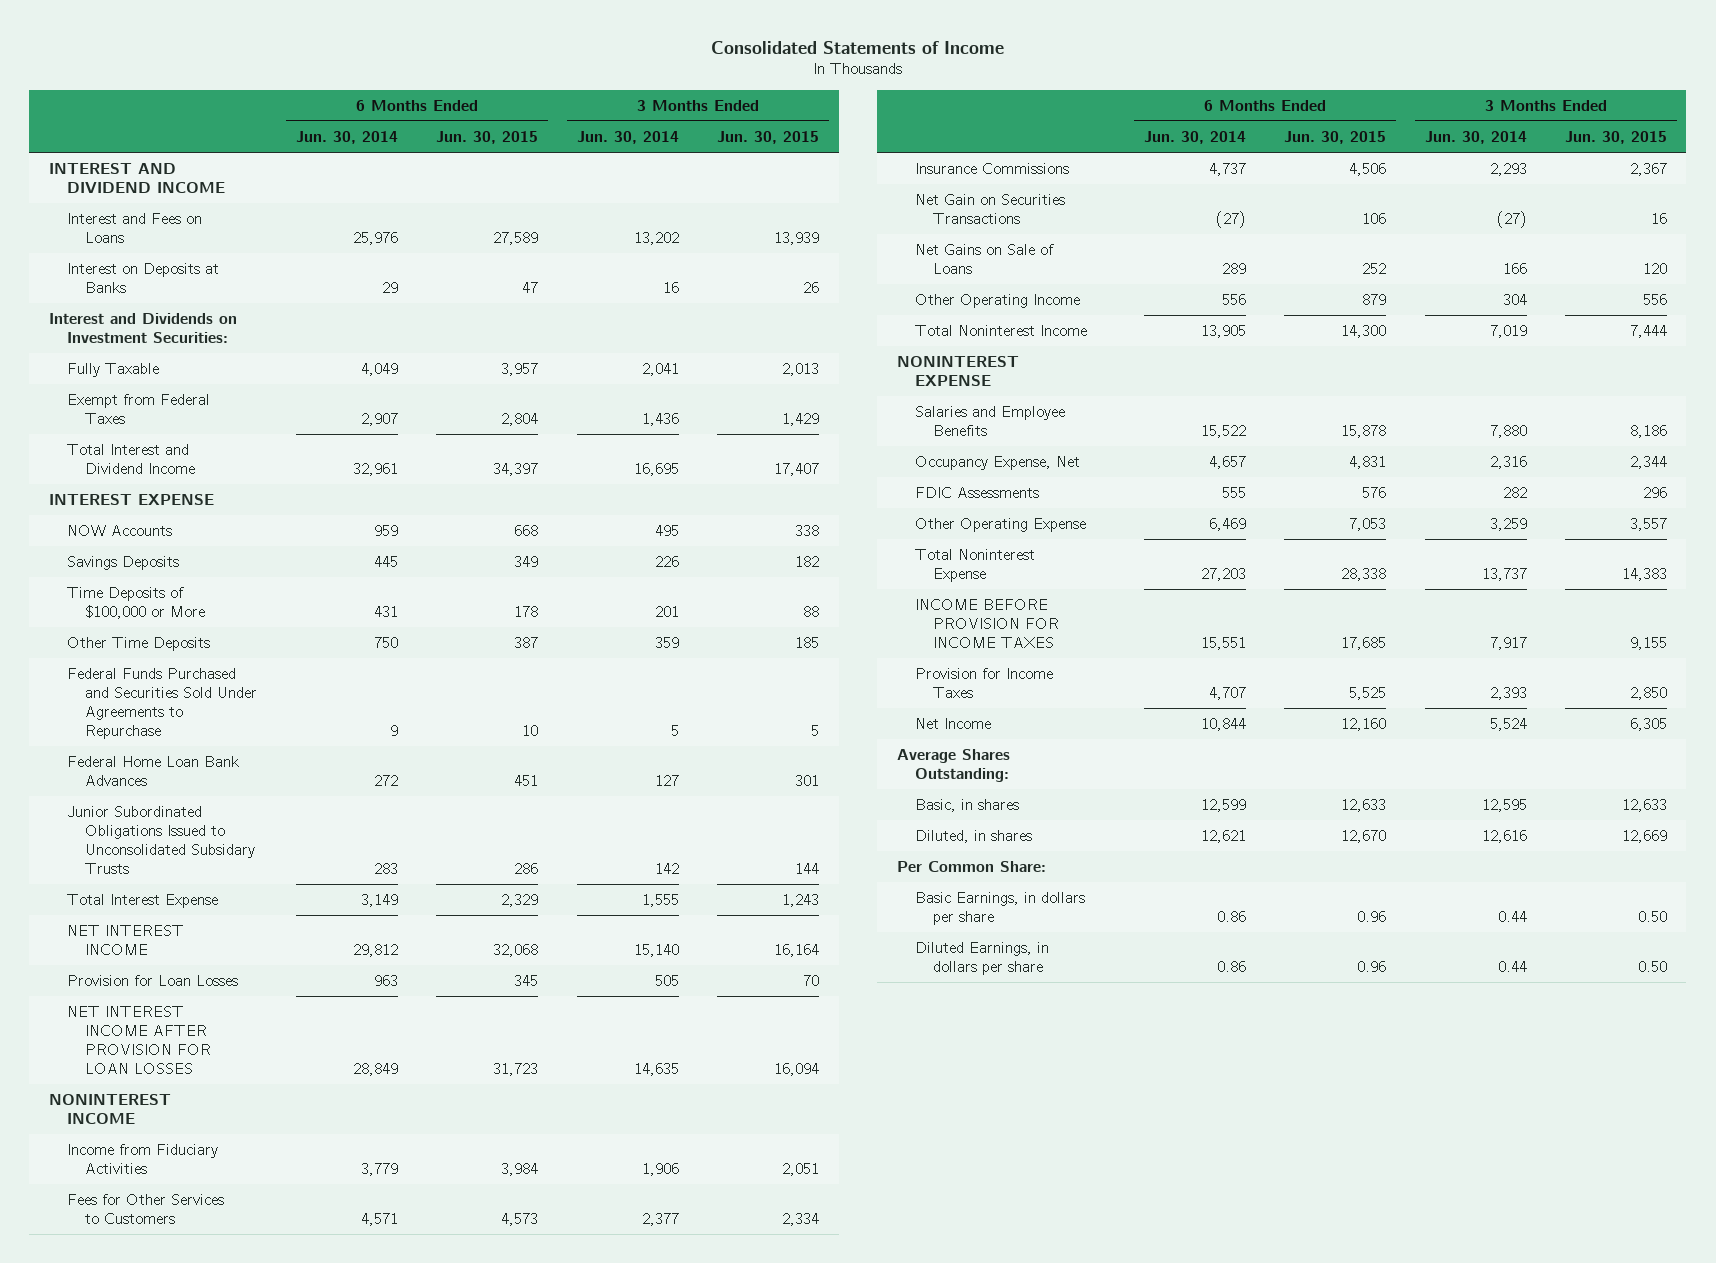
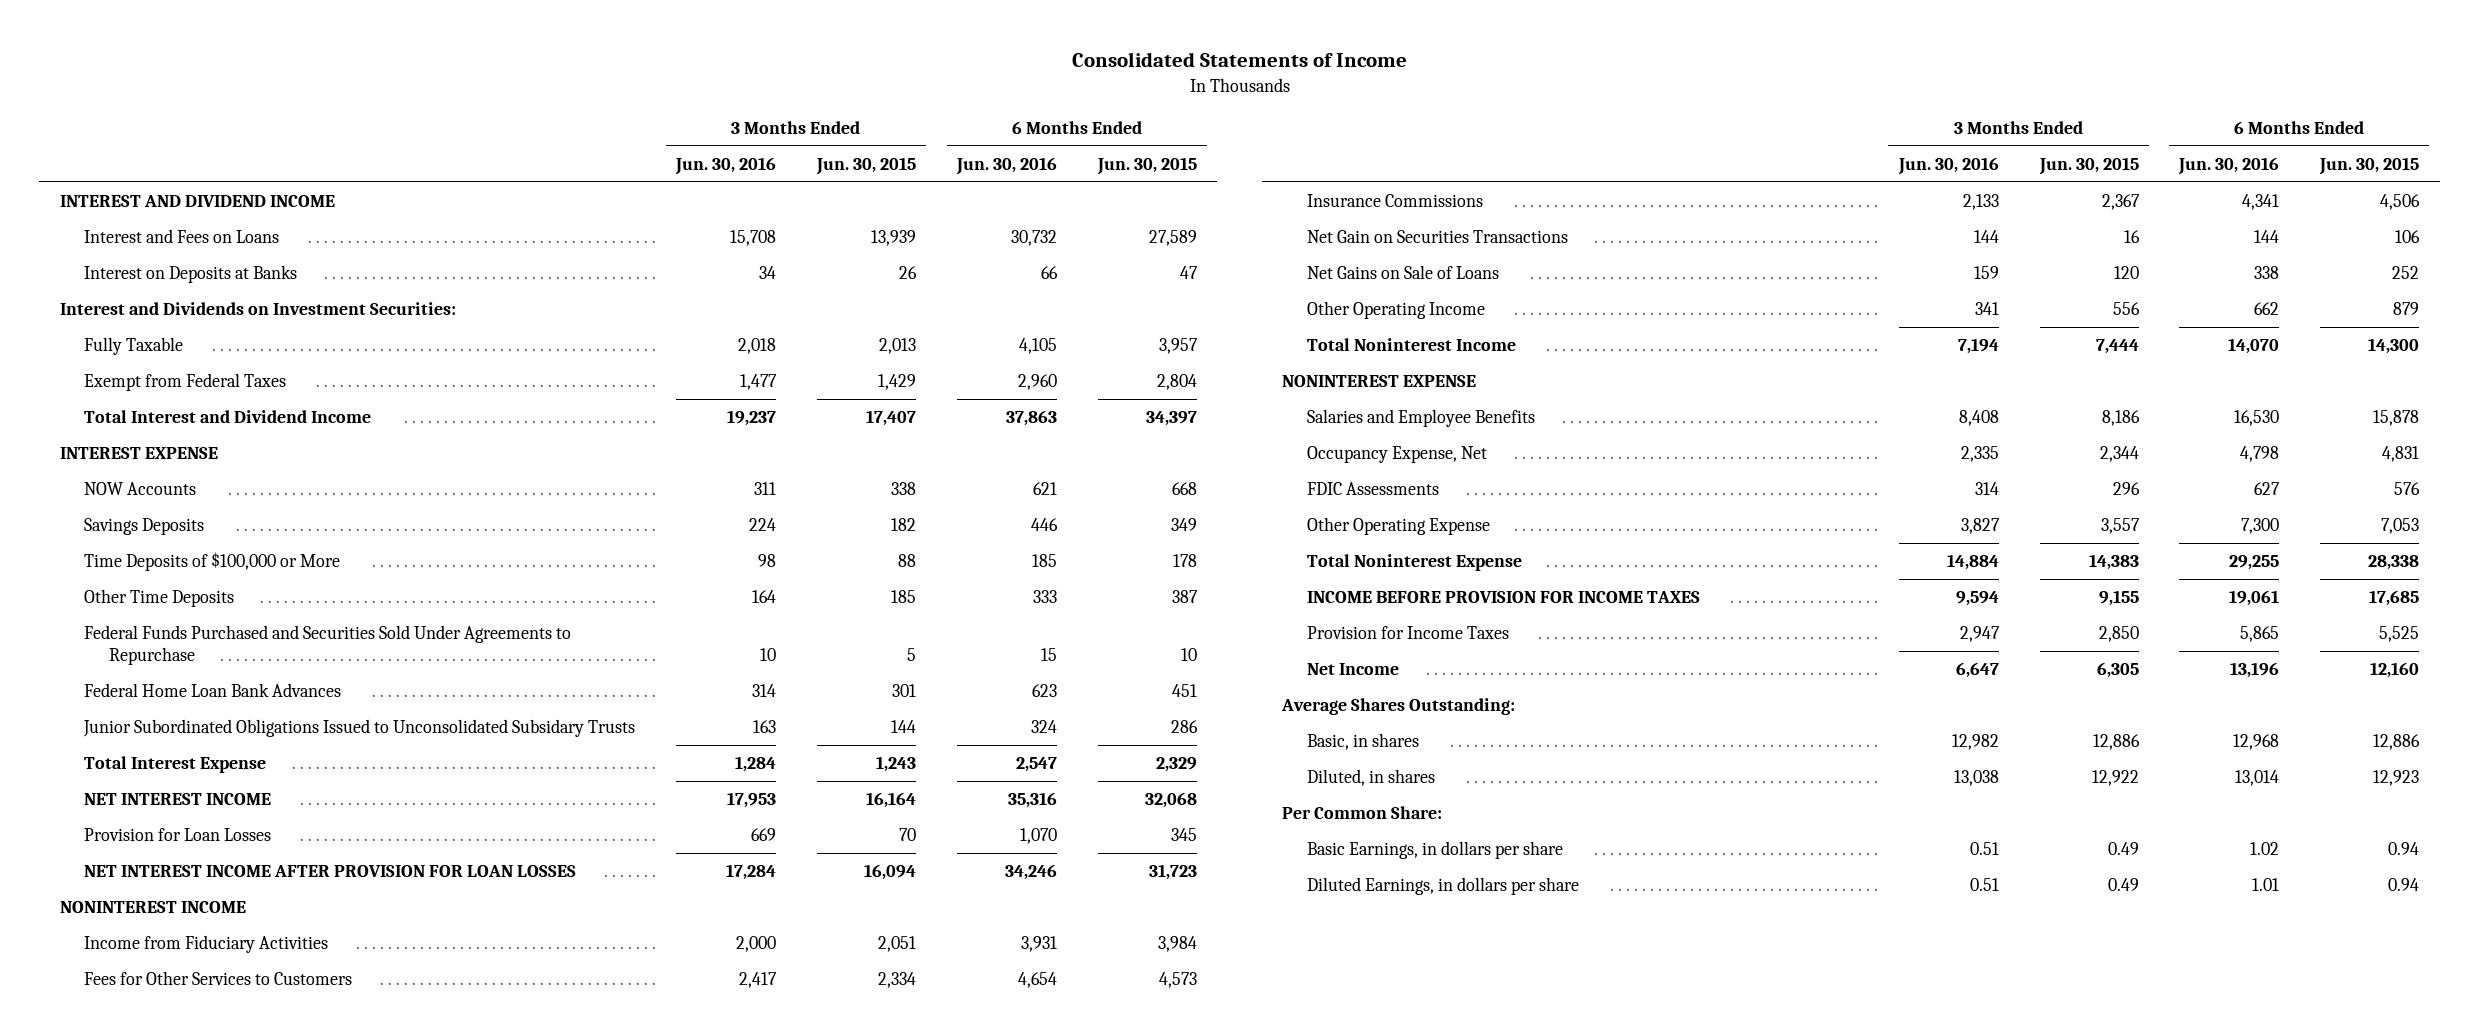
[295,130,398,144] Jun. 30, 2014 -> none
[576,130,679,144] Jun. 30, 2014 -> none
none -> [675,156,777,175] Jun. 30, 2016
none -> [955,156,1057,175] Jun. 30, 2016
[1341,798,1387,812] 12,633 -> [2373,734,2421,751] 12,886
[1622,798,1668,812] 12,633 -> [2092,734,2140,751] 12,886
[1341,829,1387,843] 12,670 -> [2373,770,2420,787] 12,923
[1622,829,1668,843] 12,669 -> [2091,770,2139,787] 12,922
[1357,910,1387,922] 0.96 -> [2388,842,2420,856] 0.94
[1638,910,1668,922] 0.50 -> [2107,842,2139,856] 0.49
[1357,960,1387,972] 0.96 -> [2388,878,2420,892] 0.94
[1638,960,1668,972] 0.50 -> [2107,878,2139,892] 0.49

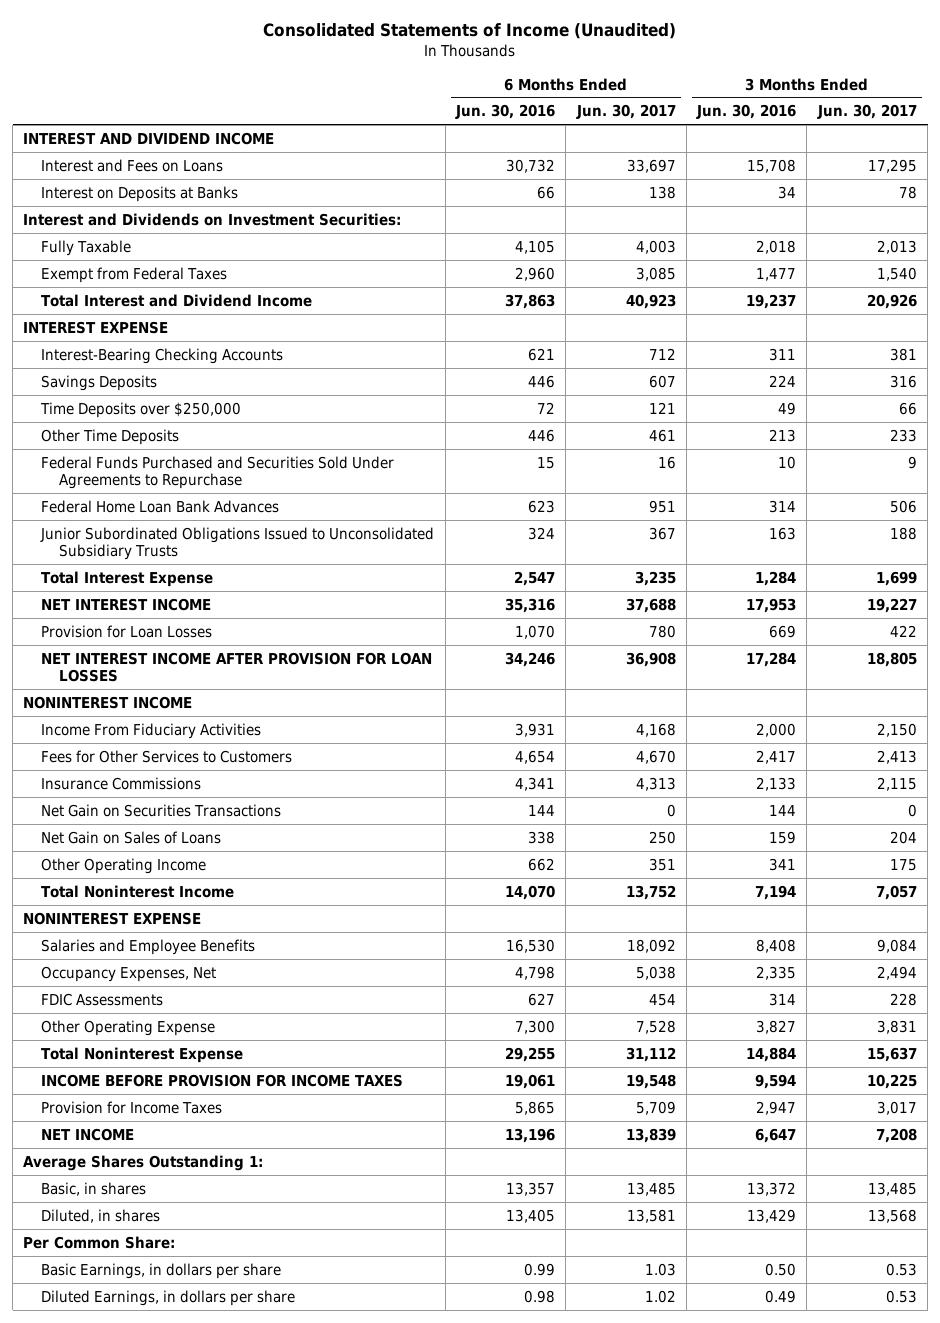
[1071,52,1407,68] Consolidated Statements of Income -> [263,22,677,39] Consolidated Statements of Income (Unaudited)
[815,156,916,175] Jun. 30, 2015 -> none
[1096,156,1197,175] Jun. 30, 2015 -> none
none -> [575,104,676,120] Jun. 30, 2017
none -> [816,104,917,120] Jun. 30, 2017
[84,482,197,496] NOW Accounts -> [41,347,284,364] Interest-Bearing Checking Accounts
[84,552,341,572] Time Deposits of $100,000 or More -> none
none -> [40,401,242,418] Time Deposits over $250,000
[752,590,777,604] 164 -> [769,428,797,442] 213
[1032,590,1057,604] 333 -> [528,428,556,442] 446
[83,719,636,738] Junior Subordinated Obligations Issued to Unconsolidated Subsidary Trusts -> [40,526,435,561] Junior Subordinated Obligations Issued to Unconsolidated Subsidiary Trusts
[84,935,329,954] Income from Fiduciary Activities -> [41,722,262,739] Income From Fiduciary Activities
[1306,265,1499,280] Net Gains on Sale of Loans -> [41,830,222,844] Net Gain on Sales of Loans
[1306,446,1487,464] Occupancy Expense, Net -> [41,965,217,982] Occupancy Expenses, Net
[1306,663,1399,676] Net Income -> [41,1127,135,1141] NET INCOME
[1281,698,1516,716] Average Shares Outstanding: -> [23,1154,264,1171] Average Shares Outstanding 1:
[1951,734,1999,751] 12,982 -> [747,1181,797,1196] 13,372
[2233,734,2280,751] 12,968 -> [506,1181,556,1196] 13,357
[1953,770,1999,787] 13,038 -> [747,1208,797,1223] 13,429
[2235,770,2280,787] 13,014 -> [506,1208,556,1223] 13,405
[1969,842,1999,856] 0.51 -> [765,1262,797,1276] 0.50
[2250,842,2280,856] 1.02 -> [524,1262,556,1276] 0.99
[1969,878,1999,892] 0.51 -> [765,1289,797,1303] 0.49
[2252,878,2280,892] 1.01 -> [524,1289,556,1303] 0.98

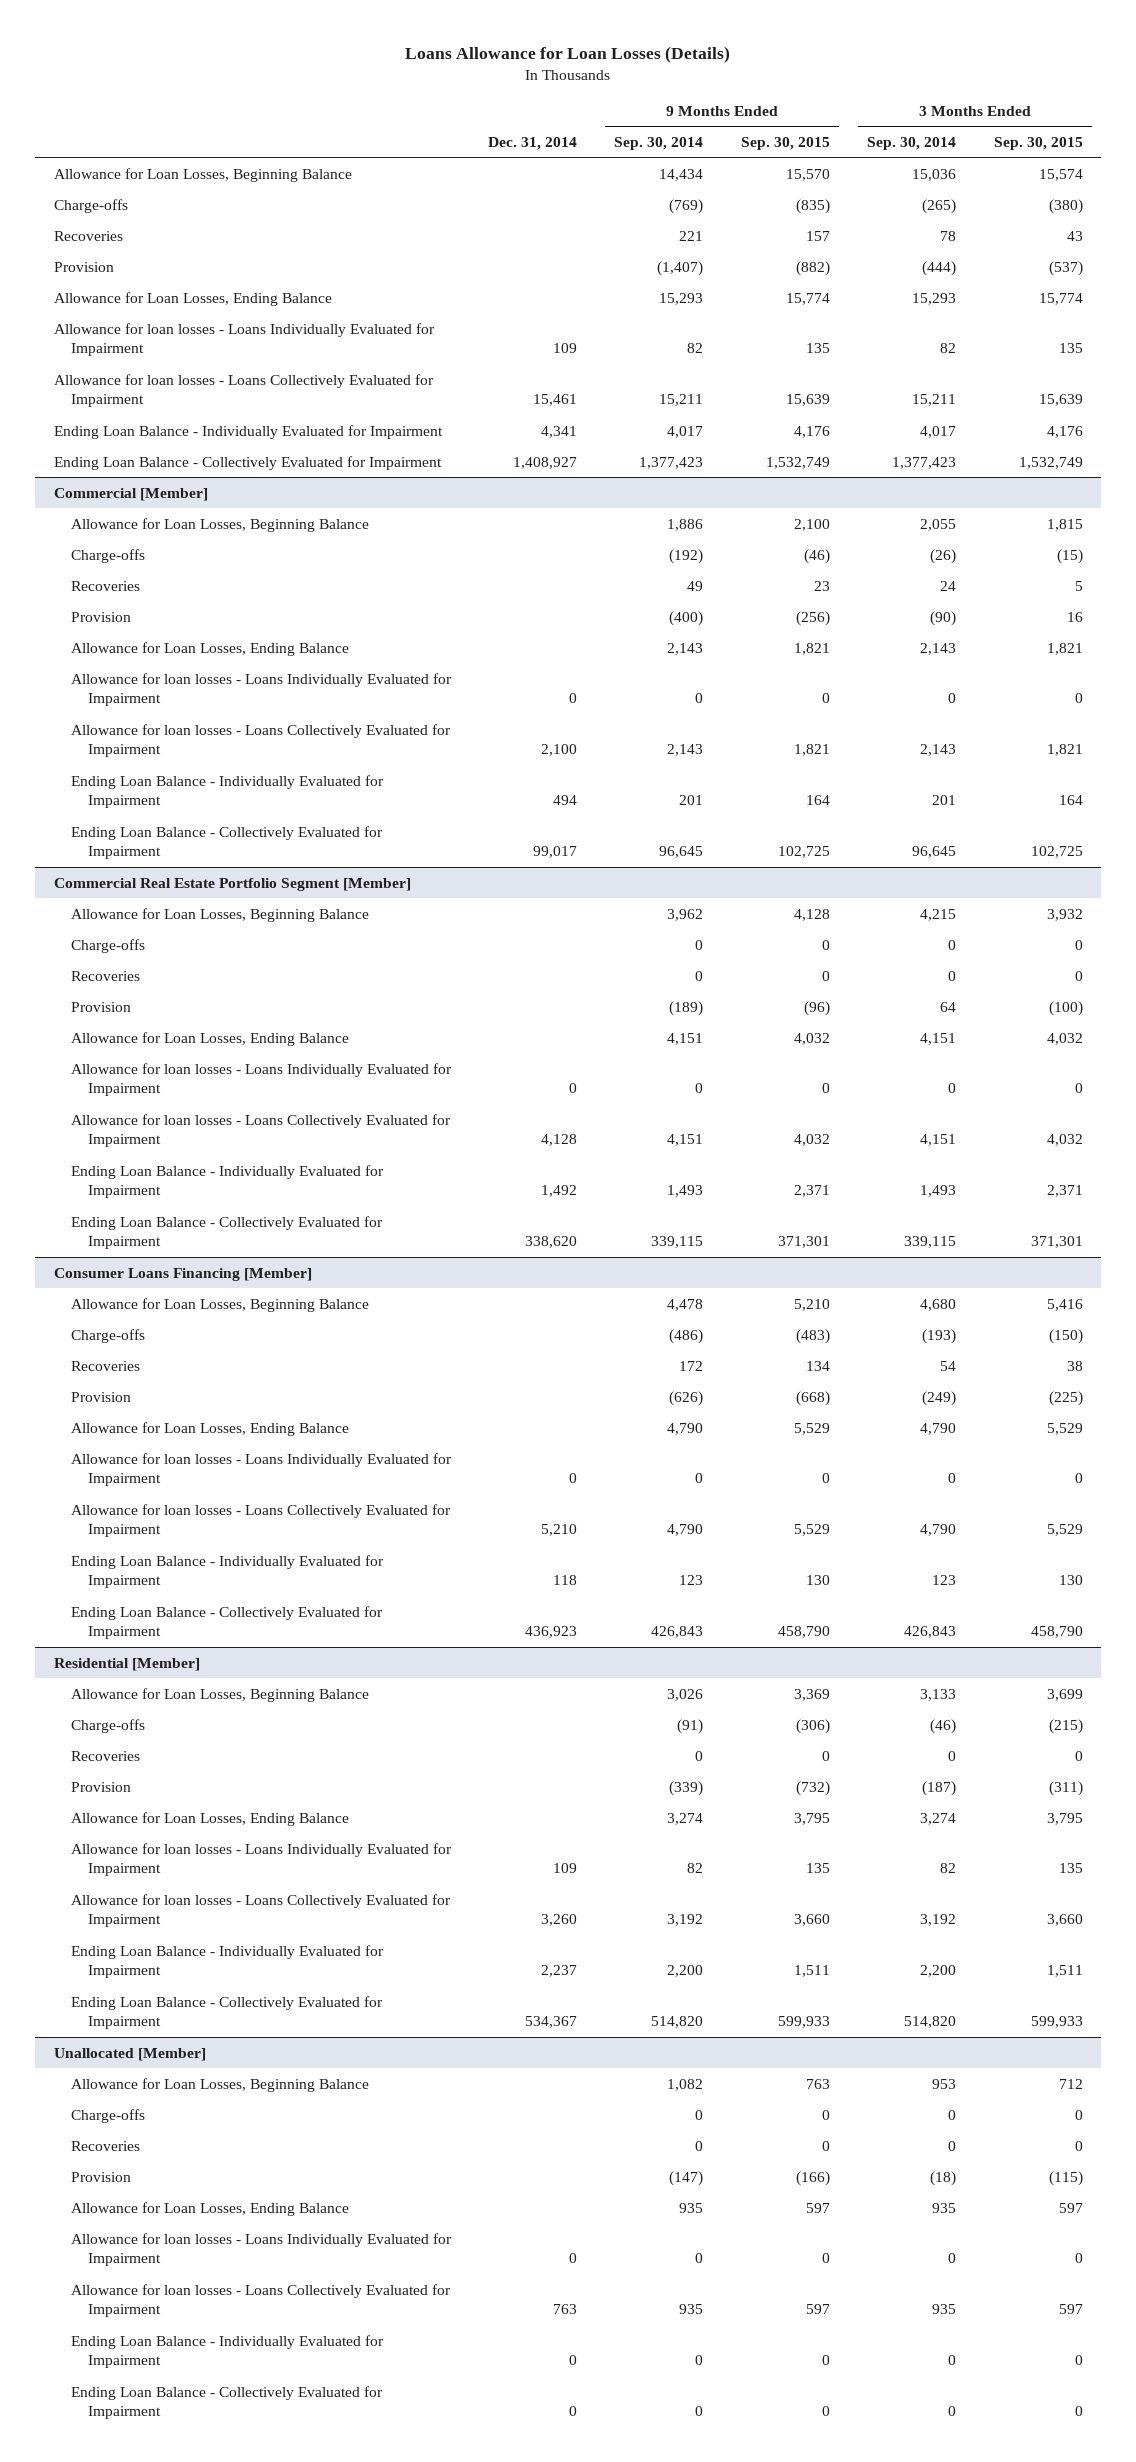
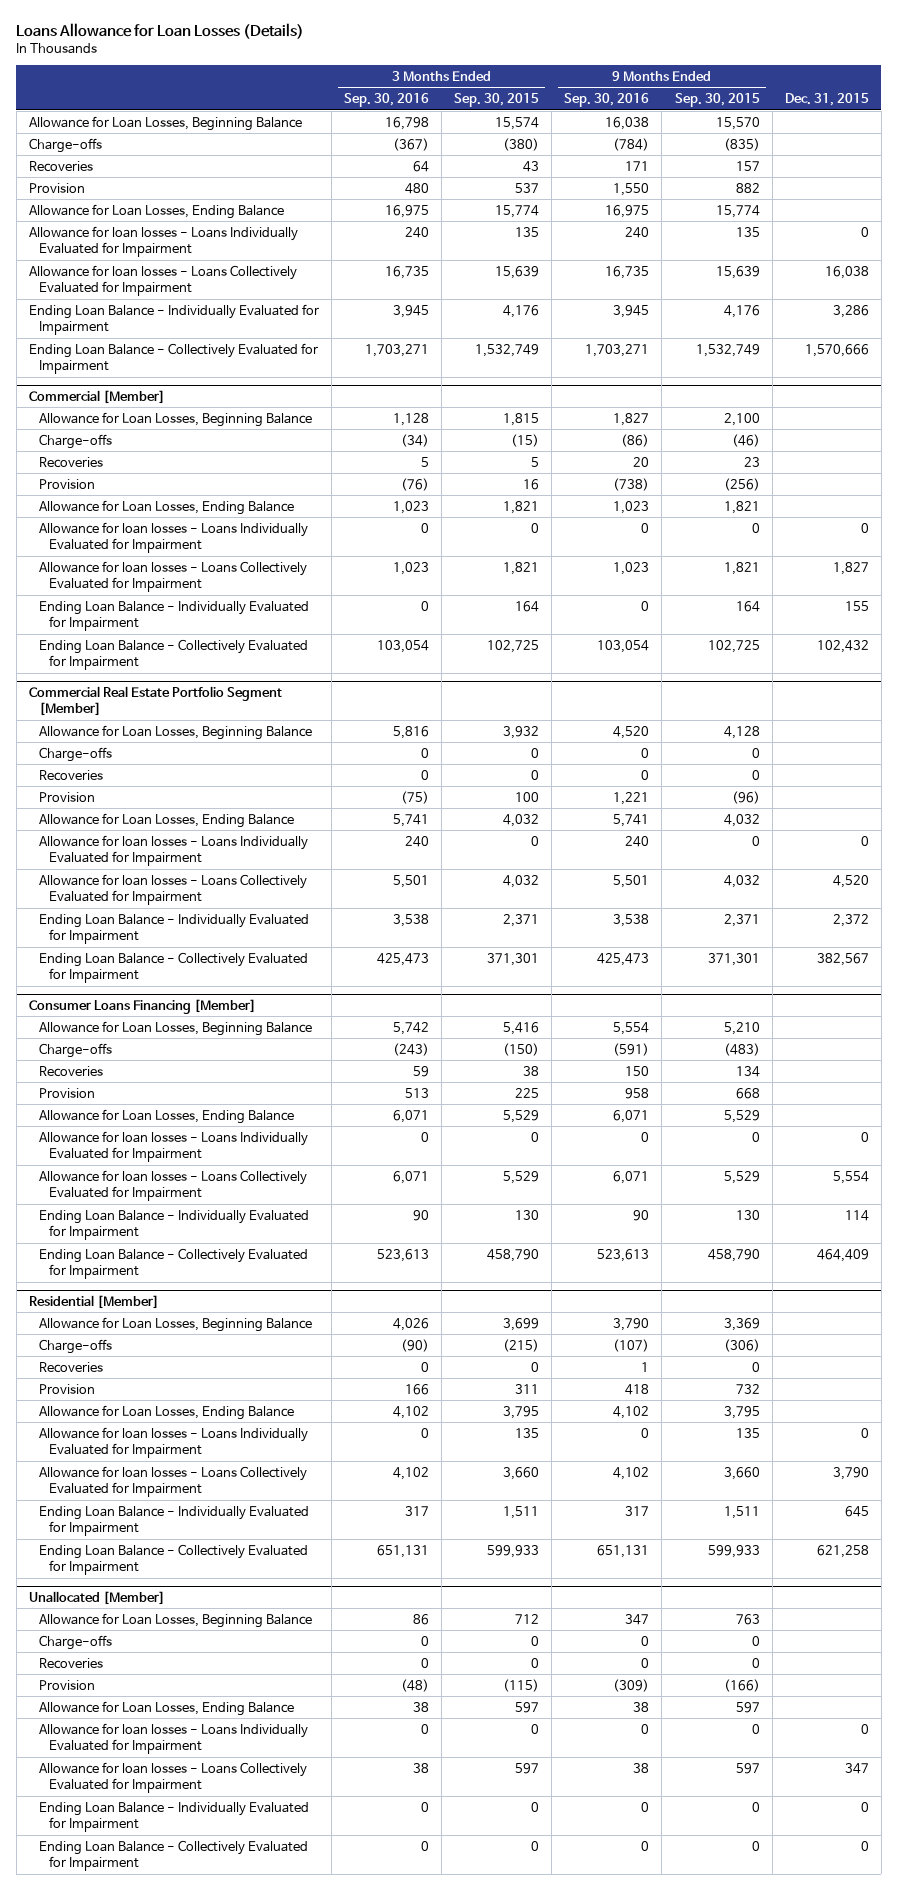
[488,136,578,150] Dec. 31, 2014 -> none
[614,136,704,150] Sep. 30, 2014 -> none
[867,136,957,150] Sep. 30, 2014 -> none
none -> [343,93,429,108] Sep. 30, 2016
none -> [564,93,650,108] Sep. 30, 2016
none -> [784,93,869,107] Dec. 31, 2015
[795,260,830,276] (882) -> [735,182,760,193] 882
[1048,260,1083,276] (537) -> [515,182,540,193] 537
[1048,1000,1083,1016] (100) -> [515,791,540,802] 100
[795,1390,830,1406] (668) -> [735,1087,760,1099] 668
[1048,1390,1083,1406] (225) -> [515,1087,540,1098] 225
[795,1780,830,1796] (732) -> [735,1383,760,1394] 732
[1048,1780,1083,1796] (311) -> [515,1383,540,1394] 311

